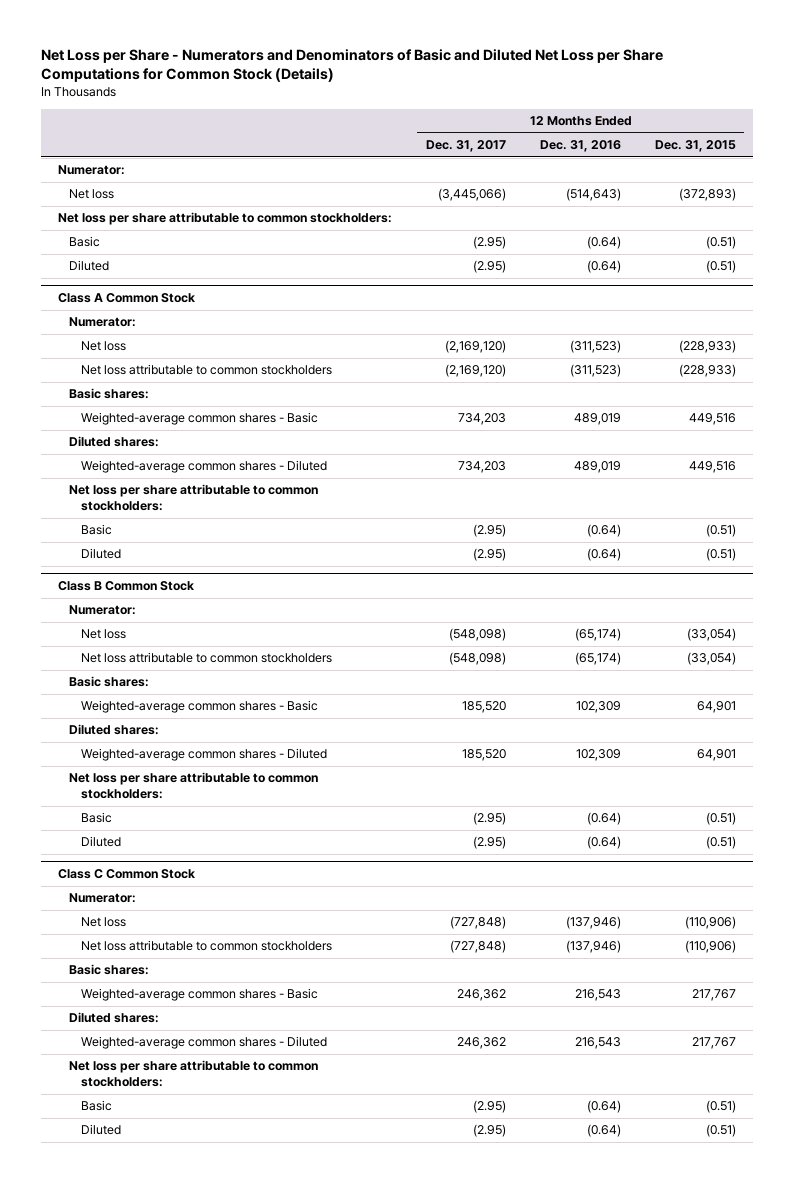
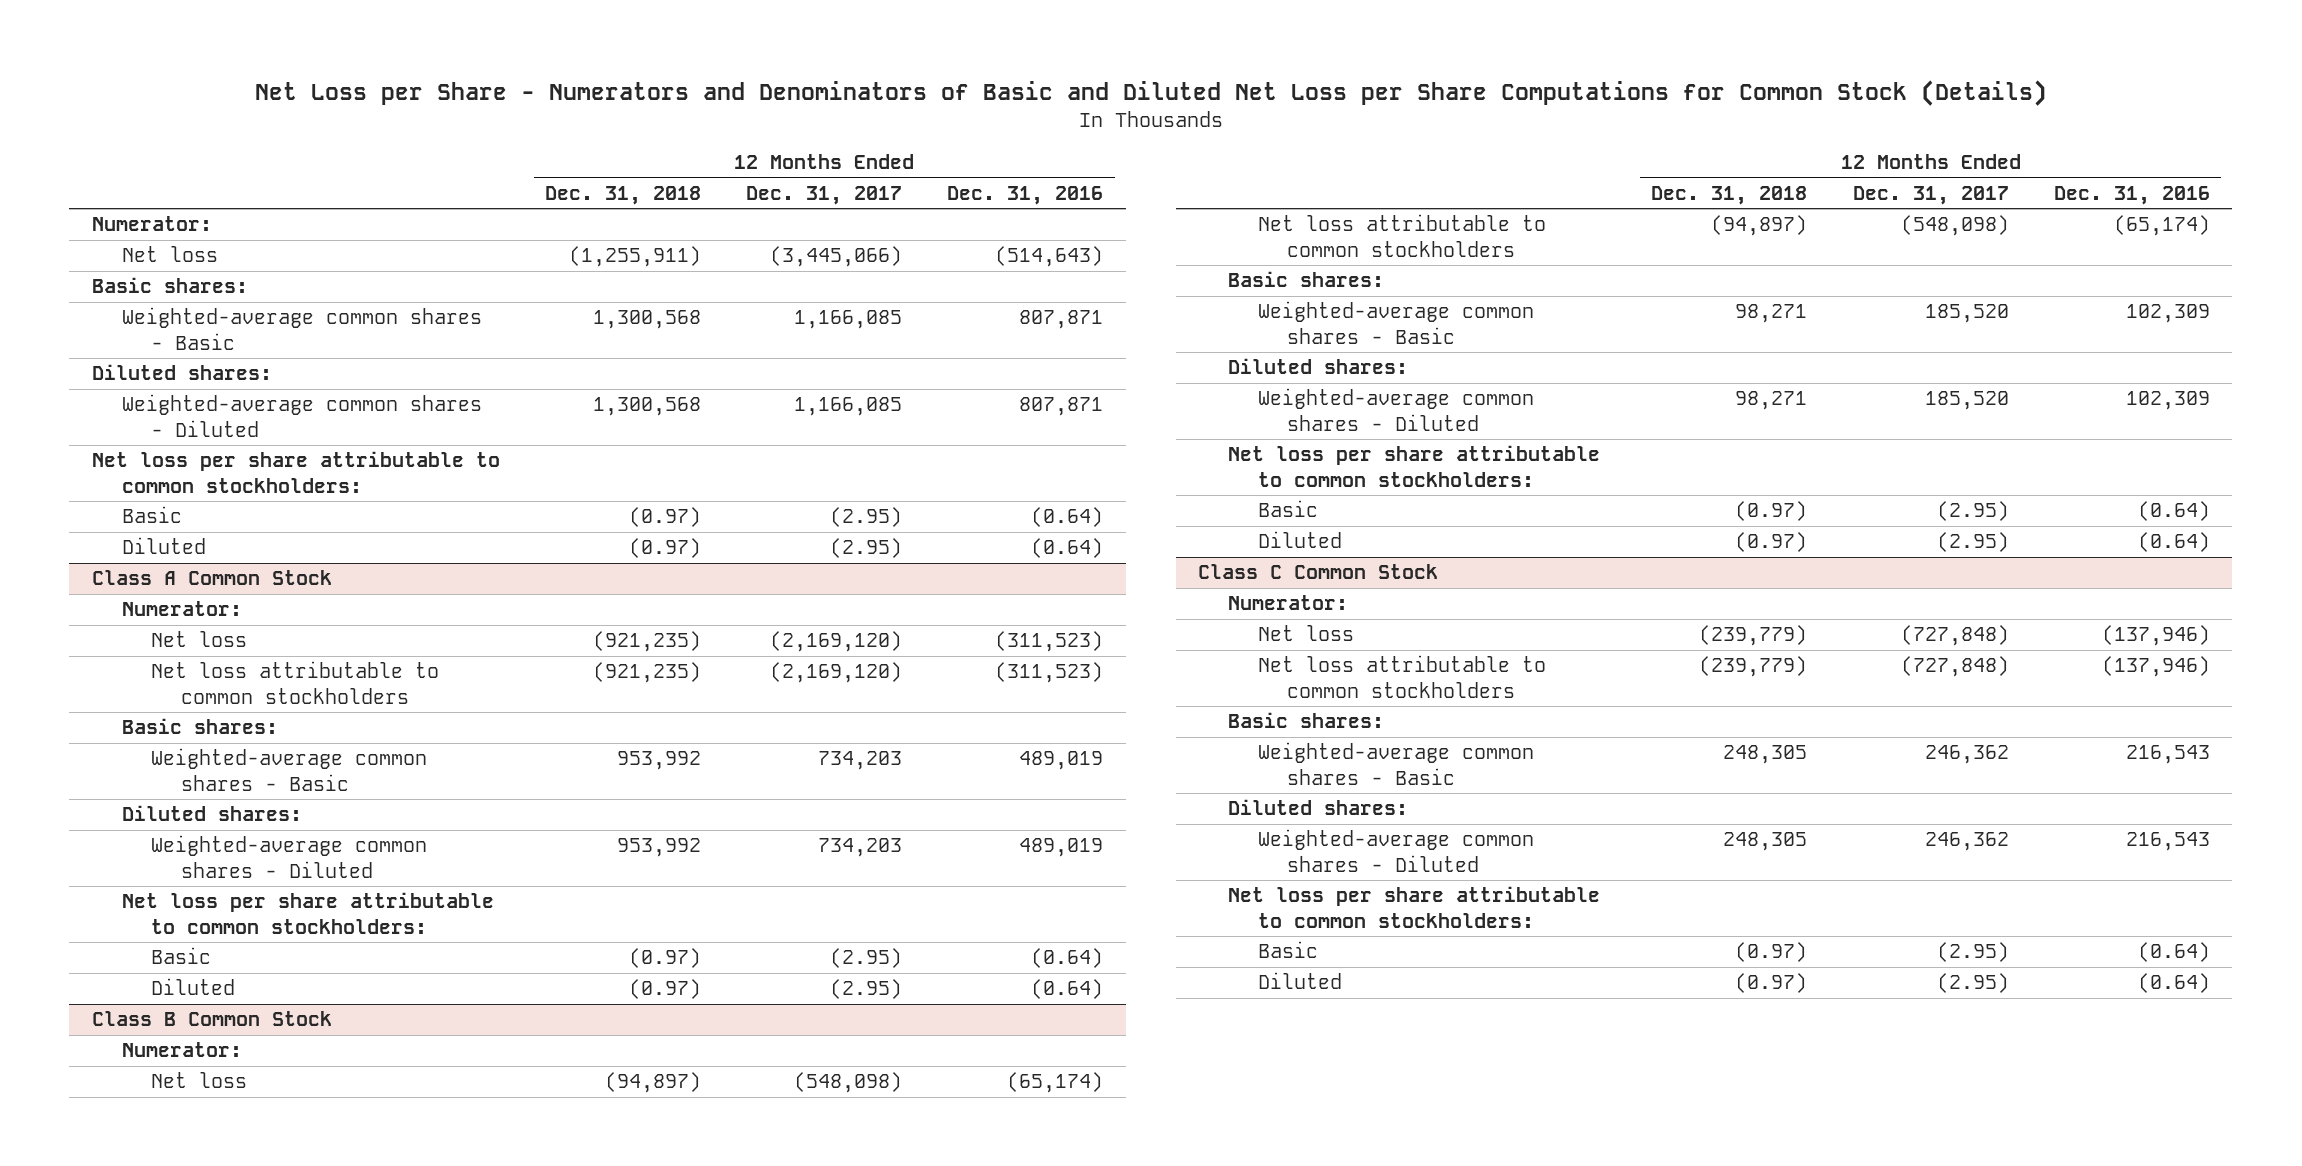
[654,140,736,153] Dec. 31, 2015 -> none
none -> [545,186,702,206] Dec. 31, 2018
none -> [91,277,248,294] Basic shares:
none -> [121,307,482,350] Weighted-average common shares - Basic
none -> [91,364,272,381] Diluted shares:
none -> [121,394,482,437] Weighted-average common shares - Diluted

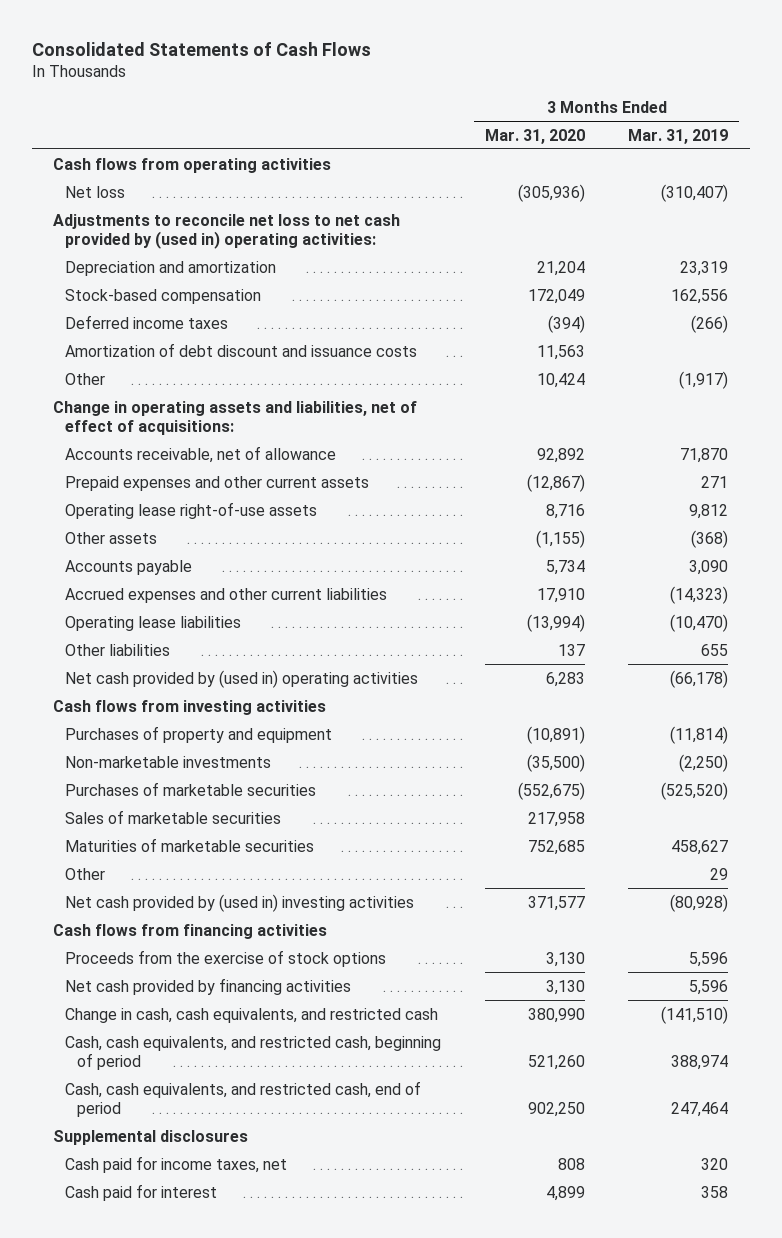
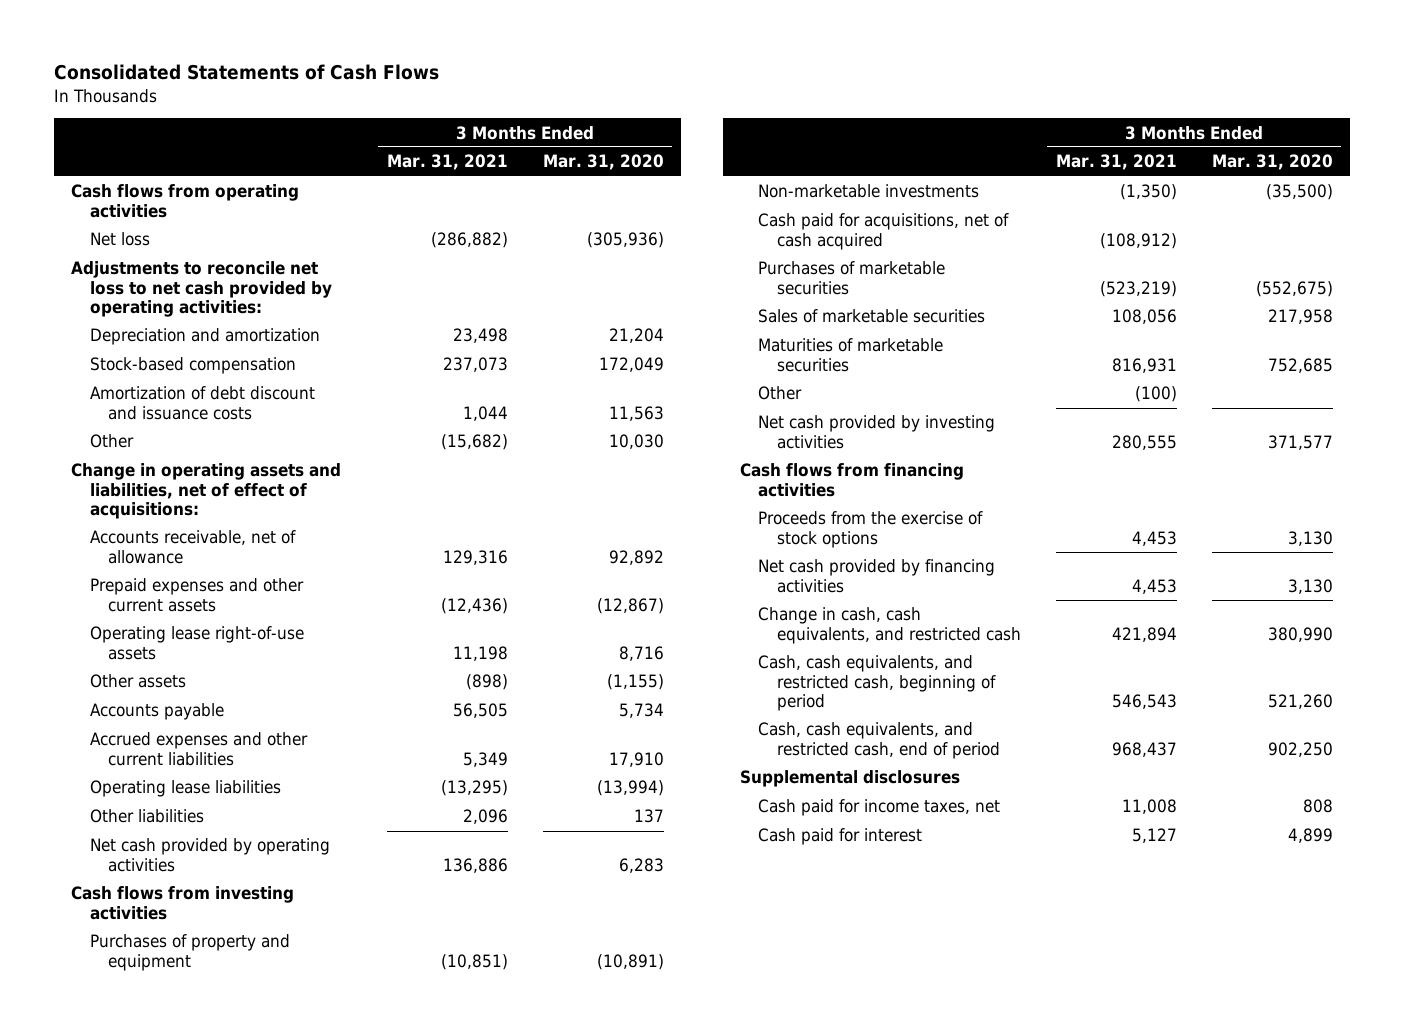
[628,128,729,144] Mar. 31, 2019 -> none
none -> [386,154,508,171] Mar. 31, 2021
[53,213,401,249] Adjustments to reconcile net loss to net cash provided by (used in) operating activities: -> [71,261,332,317] Adjustments to reconcile net loss to net cash provided by operating activities:
[65,314,229,329] Deferred income taxes -> none
[536,372,585,388] 10,424 -> [608,434,664,450] 10,030
[65,669,419,688] Net cash provided by (used in) operating activities -> [89,838,330,872] Net cash provided by operating activities
none -> [758,213,1010,250] Cash paid for acquisitions, net of cash acquired
[65,893,415,912] Net cash provided by (used in) investing activities -> [758,415,996,449] Net cash provided by investing activities

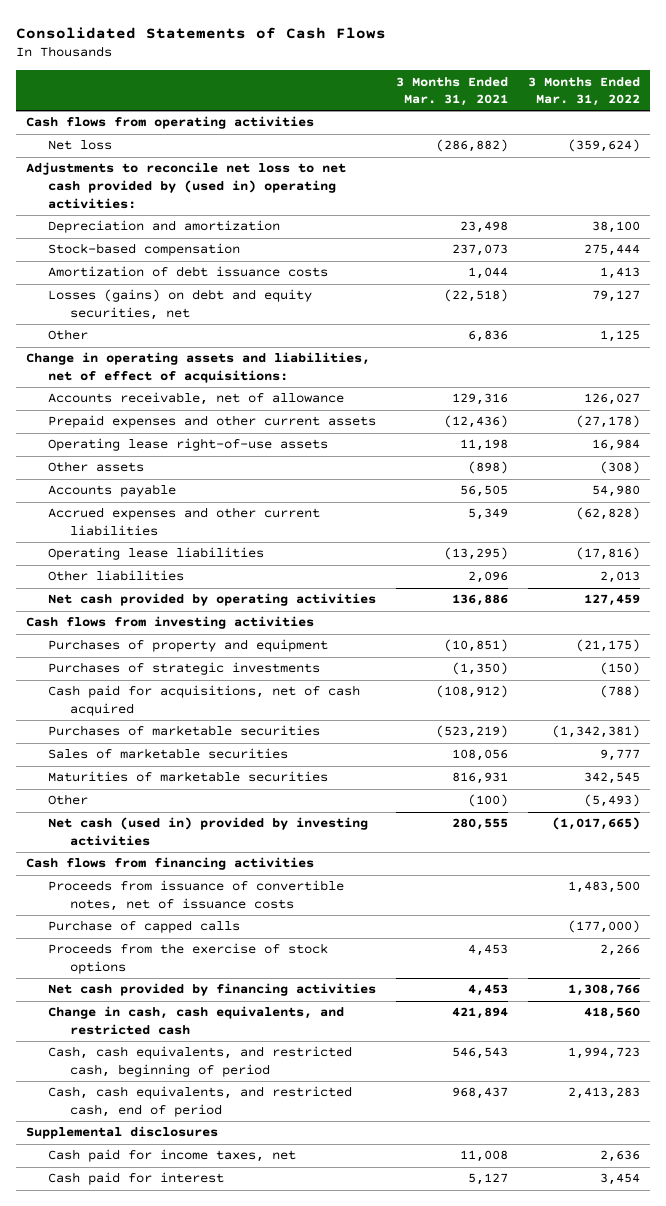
[542,154,664,171] Mar. 31, 2020 -> none
none -> [528,76,641,107] 3 Months Ended Mar. 31, 2022
[71,261,332,317] Adjustments to reconcile net loss to net cash provided by operating activities: -> [26,162,347,209] Adjustments to reconcile net loss to net cash provided by (used in) operating activities:
[89,386,315,420] Amortization of debt discount and issuance costs -> [48,266,329,278] Amortization of debt issuance costs
none -> [48,289,313,321] Losses (gains) on debt and equity securities, net
[440,434,508,451] (15,682) -> [468,330,509,343] 6,836
[758,184,980,199] Non-marketable investments -> [48,662,321,676] Purchases of strategic investments
[758,415,996,449] Net cash provided by investing activities -> [48,817,369,847] Net cash (used in) provided by investing activities
none -> [48,880,345,912] Proceeds from issuance of convertible notes, net of issuance costs
none -> [48,920,241,934] Purchase of capped calls

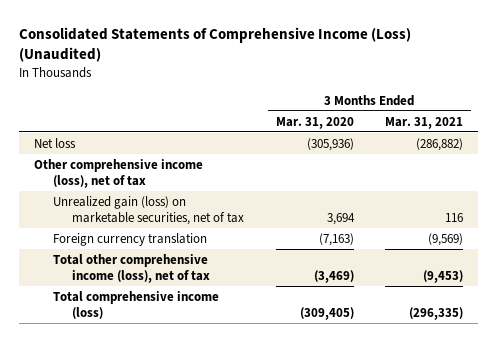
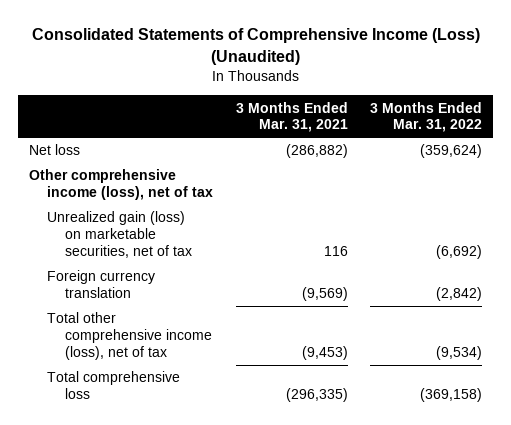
[275,116,354,129] Mar. 31, 2020 -> none
none -> [370,101,483,133] 3 Months Ended Mar. 31, 2022
[53,290,220,319] Total comprehensive income (loss) -> [47,371,181,400] Total comprehensive loss

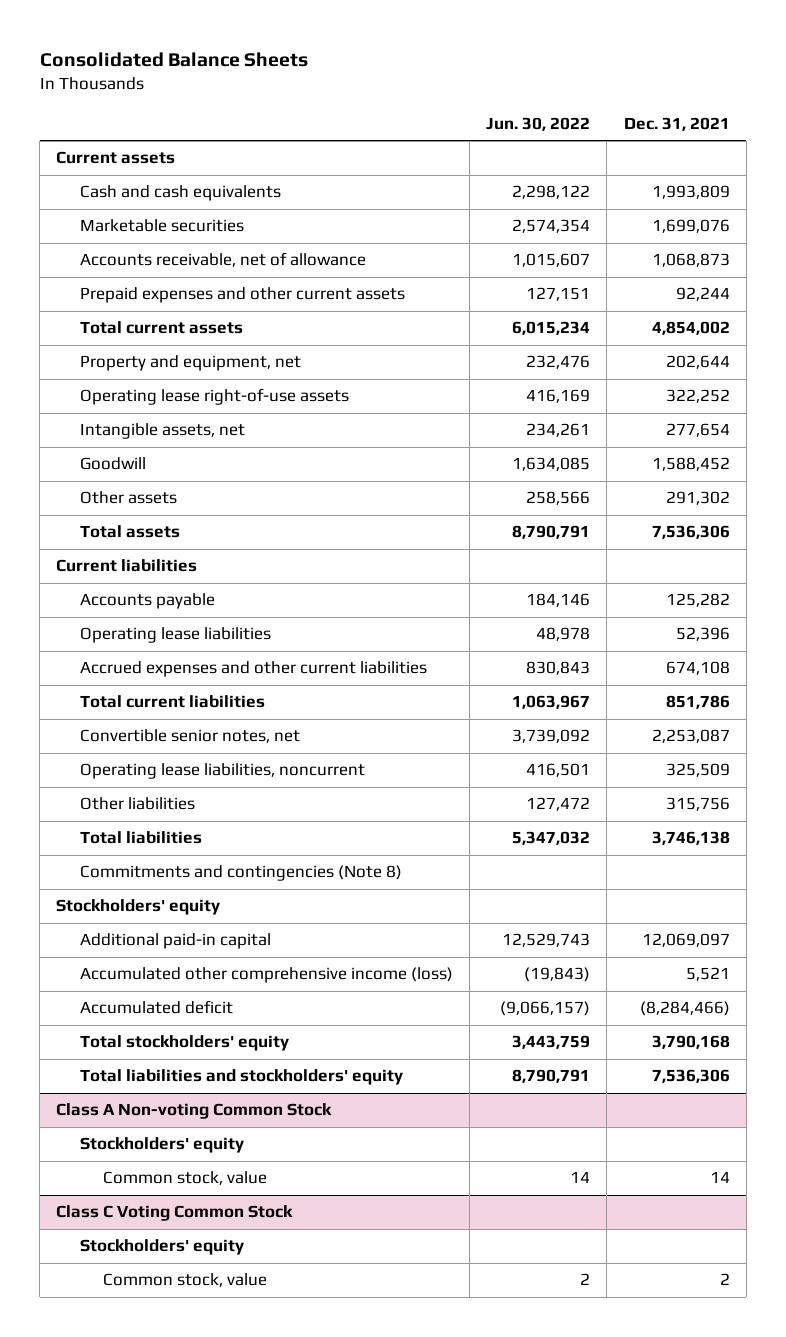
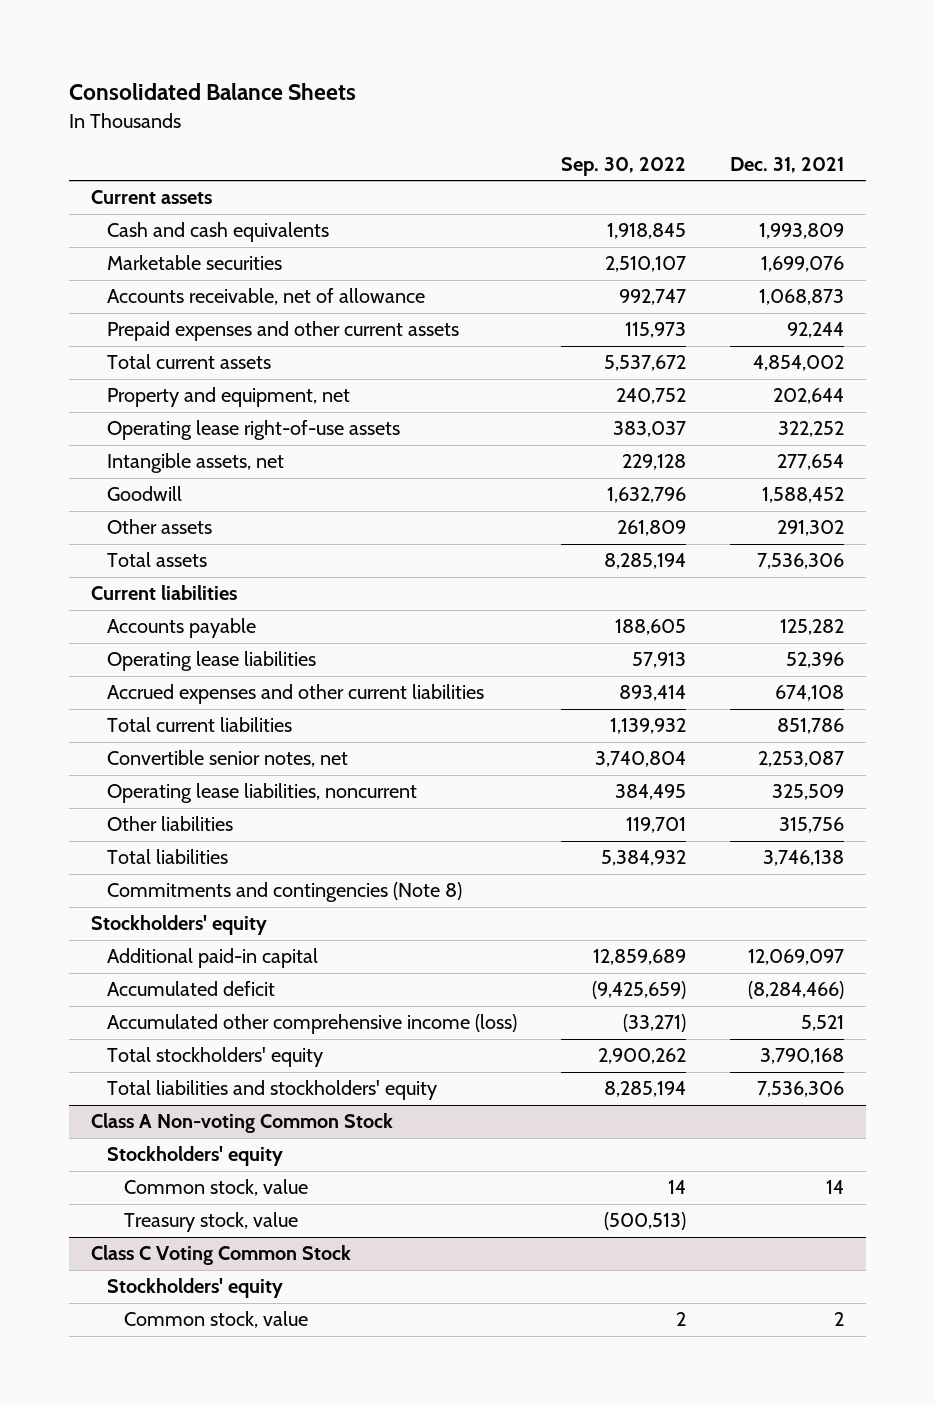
[486,116,591,131] Jun. 30, 2022 -> none
none -> [561,157,687,177] Sep. 30, 2022
[79,967,453,984] Accumulated other comprehensive income (loss) -> [107,1014,518,1035] Accumulated other comprehensive income (loss)
none -> [123,1212,298,1233] Treasury stock, value

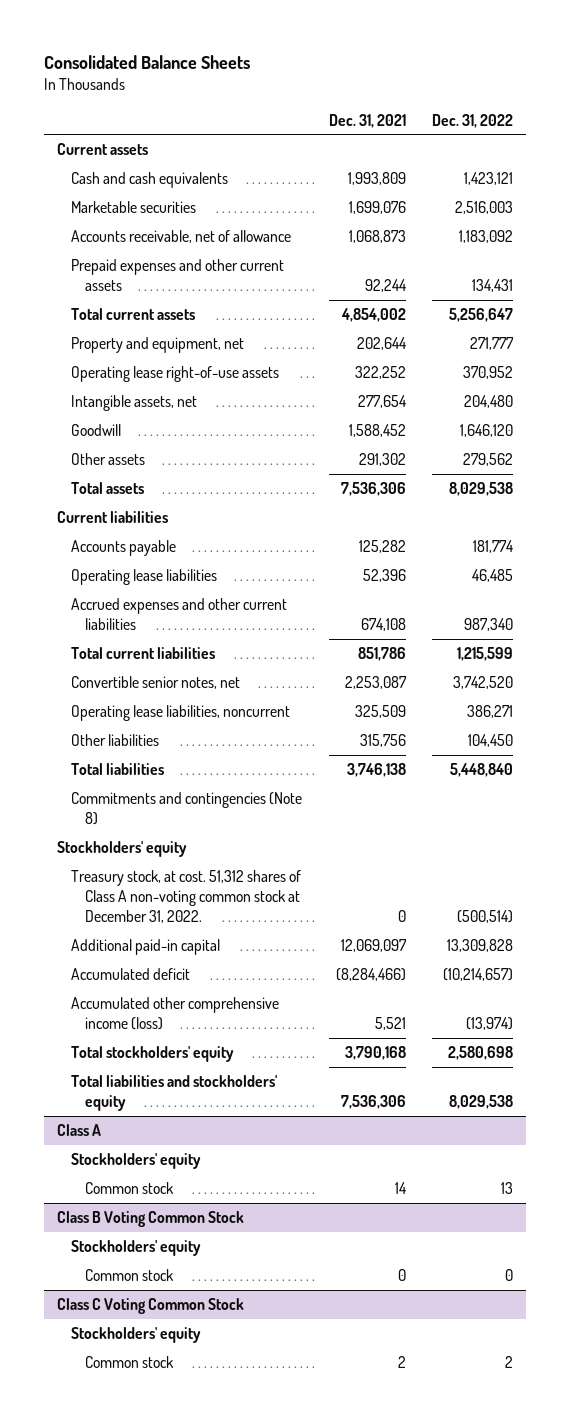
[561,157,687,177] Sep. 30, 2022 -> none
none -> [431,113,513,128] Dec. 31, 2022
none -> [71,870,302,924] Treasury stock, at cost. 51,312 shares of Class A non-voting common stock at December 31, 2022.
[91,1113,394,1134] Class A Non-voting Common Stock -> [57,1124,102,1137] Class A
[123,1212,298,1233] Treasury stock, value -> none
[123,1179,308,1197] Common stock, value -> [85,1182,175,1195] Common stock
none -> [57,1211,245,1228] Class B Voting Common Stock
none -> [71,1240,202,1257] Stockholders' equity
none -> [85,1269,175,1282] Common stock
[123,1311,308,1329] Common stock, value -> [85,1356,175,1369] Common stock

